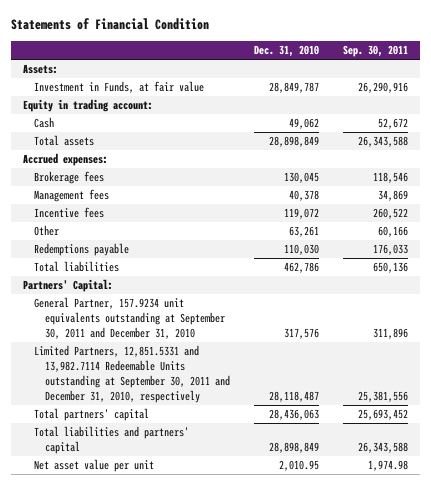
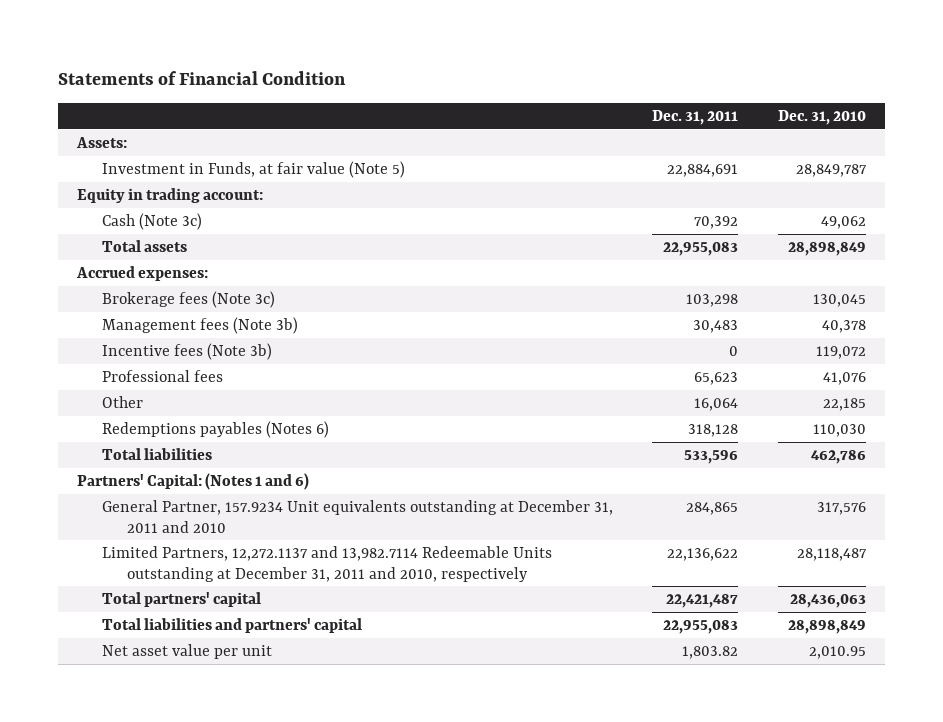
[342,45,408,58] Sep. 30, 2011 -> none
none -> [652,109,739,125] Dec. 31, 2011
[34,81,205,94] Investment in Funds, at fair value -> [101,160,405,178] Investment in Funds, at fair value (Note 5)
[34,117,55,129] Cash -> [101,212,202,230] Cash (Note 3c)
[34,171,105,185] Brokerage fees -> [101,290,275,308] Brokerage fees (Note 3c)
[34,189,110,203] Management fees -> [101,316,298,334] Management fees (Note 3b)
[34,207,105,219] Incentive fees -> [101,342,272,360] Incentive fees (Note 3b)
none -> [101,369,223,382] Professional fees
[289,226,320,238] 63,261 -> [822,397,866,411] 22,185
[34,243,130,257] Redemptions payable -> [101,420,329,438] Redemptions payables (Notes 6)
[23,279,114,293] Partners' Capital: -> [77,472,310,490] Partners' Capital: (Notes 1 and 6)
[34,297,226,340] General Partner, 157.9234 unit equivalents outstanding at September 30, 2011 and December 31, 2010 -> [101,499,613,533] General Partner, 157.9234 Unit equivalents outstanding at December 31, 2011 and 2010
[34,345,231,404] Limited Partners, 12,851.5331 and 13,982.7114 Redeemable Units outstanding at September 30, 2011 and December 31, 2010, respectively -> [101,545,552,582] Limited Partners, 12,272.1137 and 13,982.7114 Redeemable Units outstanding at December 31, 2011 and 2010, respectively

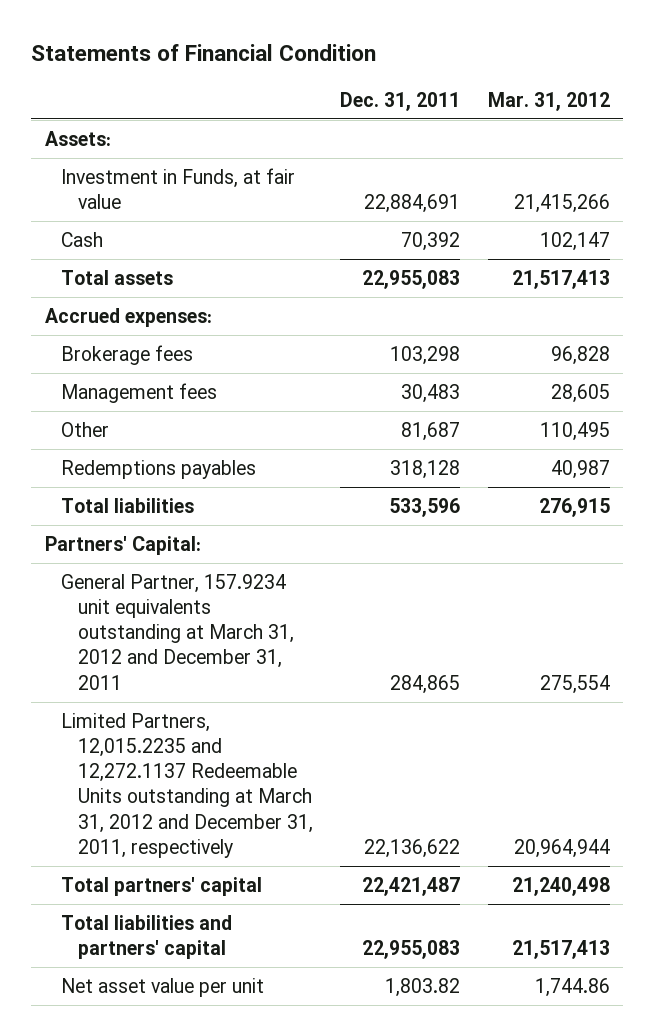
[777,109,866,125] Dec. 31, 2010 -> none
none -> [487,91,610,111] Mar. 31, 2012
[77,187,264,203] Equity in trading account: -> none
[101,160,405,178] Investment in Funds, at fair value (Note 5) -> [61,168,296,210] Investment in Funds, at fair value
[101,212,202,230] Cash (Note 3c) -> [61,232,104,248] Cash
[101,342,272,360] Incentive fees (Note 3b) -> none
[101,369,223,382] Professional fees -> none
[101,290,275,308] Brokerage fees (Note 3c) -> [61,345,194,366] Brokerage fees
[101,316,298,334] Management fees (Note 3b) -> [61,383,218,404] Management fees
[694,397,739,411] 16,064 -> [401,422,461,442] 81,687
[101,420,329,438] Redemptions payables (Notes 6) -> [61,460,257,480] Redemptions payables
[77,472,310,490] Partners' Capital: (Notes 1 and 6) -> [44,536,201,556] Partners' Capital:
[101,499,613,533] General Partner, 157.9234 Unit equivalents outstanding at December 31, 2011 and 2010 -> [61,574,294,690] General Partner, 157.9234 unit equivalents outstanding at March 31, 2012 and December 31, 2011
[101,545,552,582] Limited Partners, 12,272.1137 and 13,982.7114 Redeemable Units outstanding at December 31, 2011 and 2010, respectively -> [61,713,313,858] Limited Partners, 12,015.2235 and 12,272.1137 Redeemable Units outstanding at March 31, 2012 and December 31, 2011, respectively

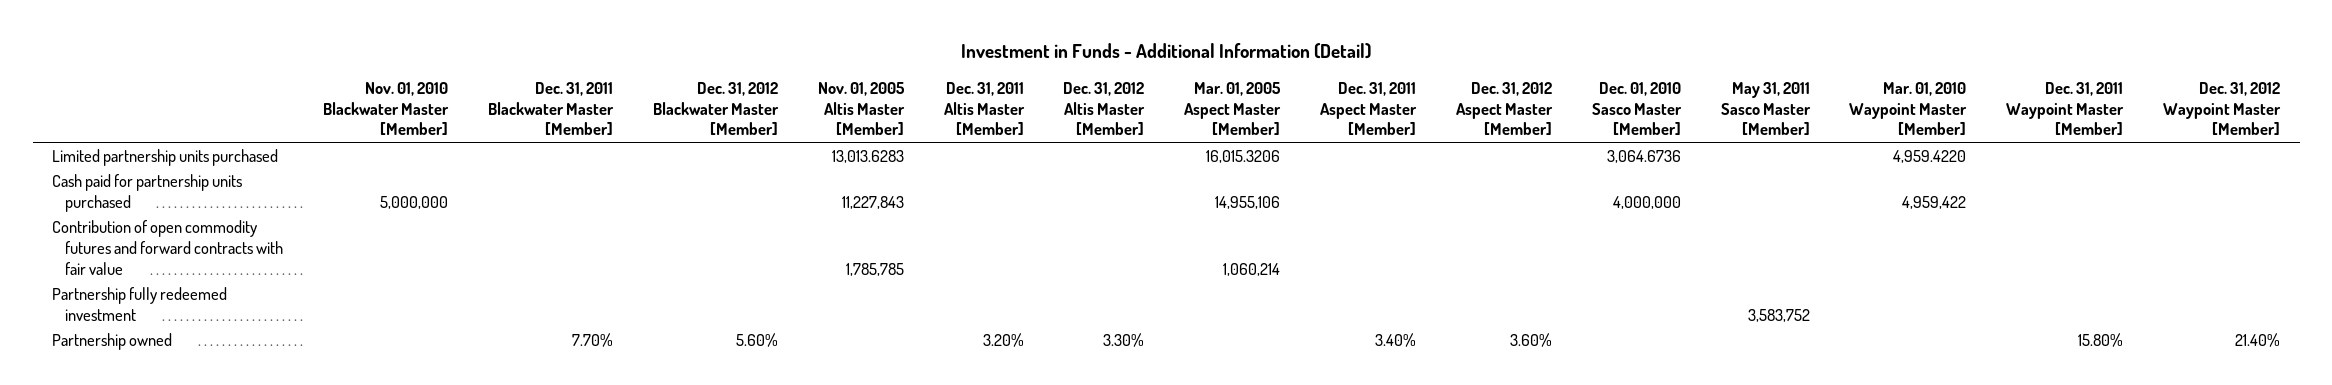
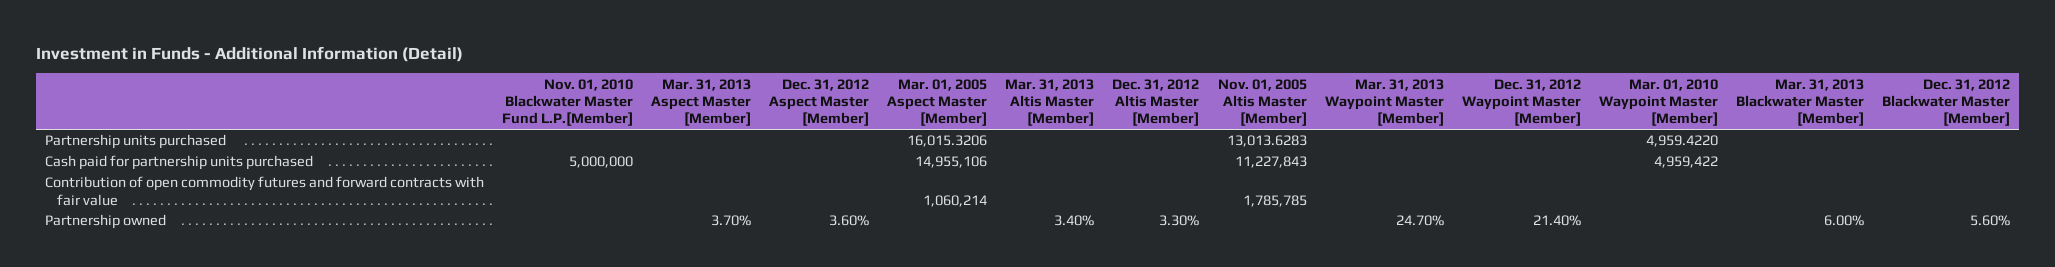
[323,81,450,136] Nov. 01, 2010 Blackwater Master [Member] -> none
[488,81,615,136] Dec. 31, 2011 Blackwater Master [Member] -> none
[943,81,1025,136] Dec. 31, 2011 Altis Master [Member] -> none
[1320,81,1418,136] Dec. 31, 2011 Aspect Master [Member] -> none
[1591,81,1682,136] Dec. 01, 2010 Sasco Master [Member] -> none
[1720,81,1811,136] May 31, 2011 Sasco Master [Member] -> none
[2006,81,2125,136] Dec. 31, 2011 Waypoint Master [Member] -> none
none -> [502,78,634,127] Nov. 01, 2010 Blackwater Master Fund L.P.[Member]
none -> [651,78,752,127] Mar. 31, 2013 Aspect Master [Member]
none -> [1005,78,1095,127] Mar. 31, 2013 Altis Master [Member]
none -> [1324,78,1444,127] Mar. 31, 2013 Waypoint Master [Member]
none -> [1735,78,1864,127] Mar. 31, 2013 Blackwater Master [Member]
[52,148,279,166] Limited partnership units purchased -> [45,134,227,150] Partnership units purchased
[52,286,228,321] Partnership fully redeemed investment -> none

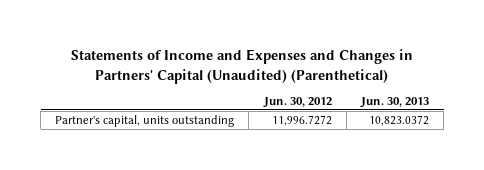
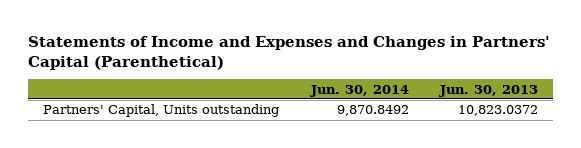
[71,49,414,84] Statements of Income and Expenses and Changes in Partners' Capital (Unaudited) (Parenthetical) -> [27,36,550,70] Statements of Income and Expenses and Changes in Partners' Capital (Parenthetical)
[262,97,332,109] Jun. 30, 2012 -> none
none -> [309,84,409,97] Jun. 30, 2014
[55,115,235,128] Partner's capital, units outstanding -> [43,104,280,118] Partners' Capital, Units outstanding

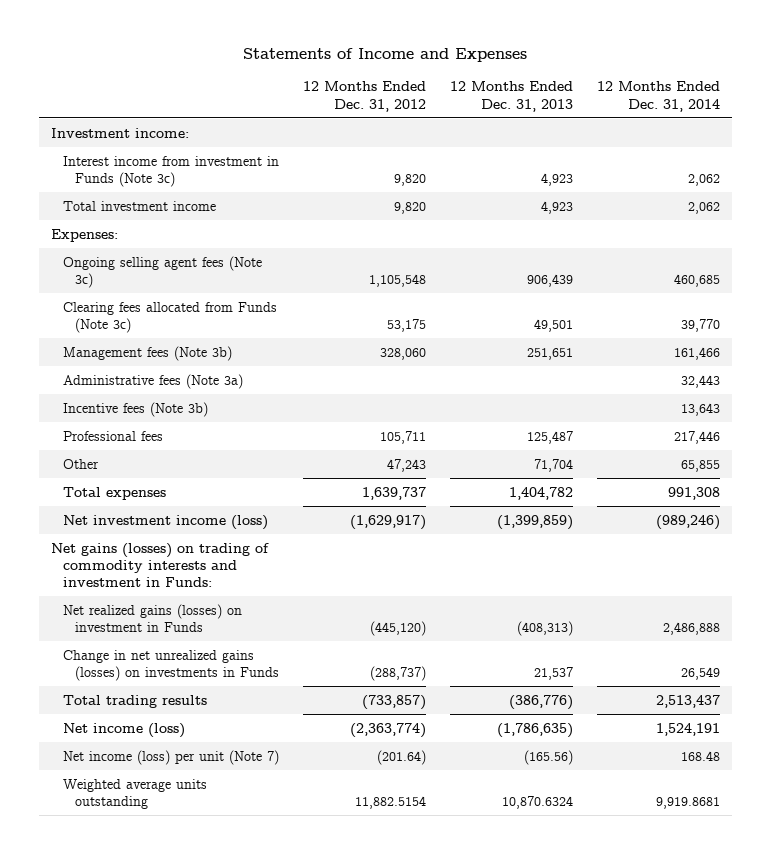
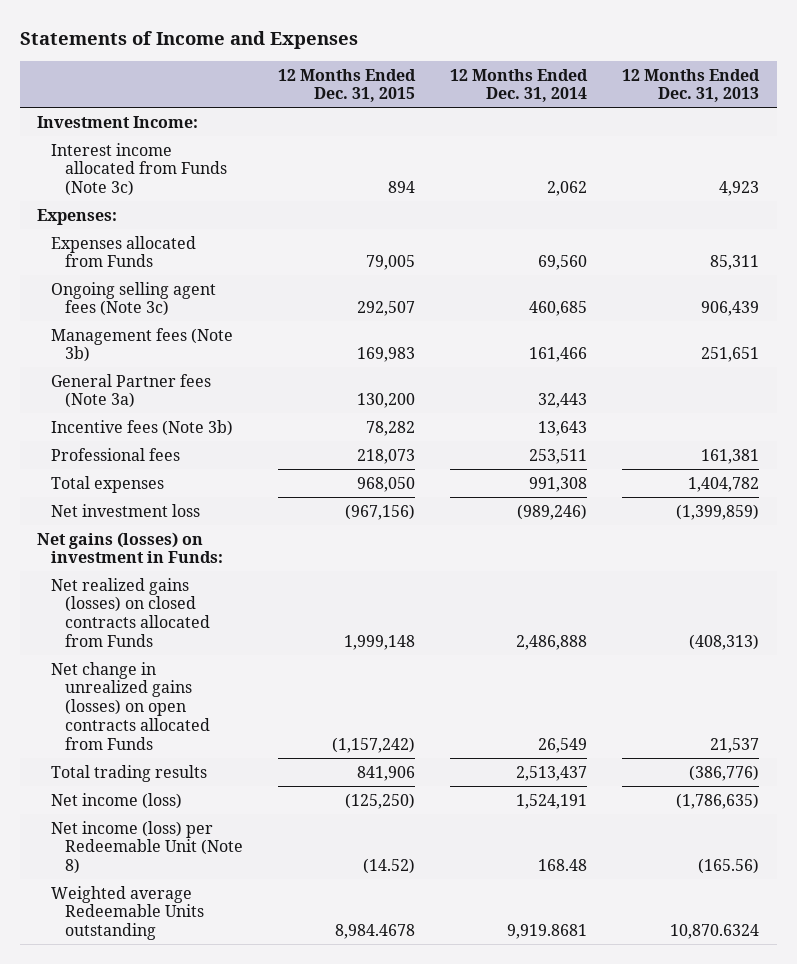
[303,81,427,112] 12 Months Ended Dec. 31, 2012 -> none
none -> [278,68,417,103] 12 Months Ended Dec. 31, 2015
[62,200,216,211] Total investment income -> none
[50,127,189,138] Investment income: -> [37,115,199,128] Investment Income:
[62,155,279,187] Interest income from investment in Funds (Note 3c) -> [51,142,228,197] Interest income allocated from Funds (Note 3c)
none -> [51,235,197,268] Expenses allocated from Funds
[62,301,277,333] Clearing fees allocated from Funds (Note 3c) -> none
[62,373,243,389] Administrative fees (Note 3a) -> [51,373,212,409] General Partner fees (Note 3a)
[62,458,99,469] Other -> none
[527,430,574,444] 125,487 -> [701,448,760,464] 161,381
[674,430,721,444] 217,446 -> [529,448,588,464] 253,511
[62,514,268,530] Net investment income (loss) -> [51,503,201,517] Net investment loss
[50,542,269,587] Net gains (losses) on trading of commodity interests and investment in Funds: -> [37,531,224,564] Net gains (losses) on investment in Funds:
[62,603,242,632] Net realized gains (losses) on investment in Funds -> [51,577,211,648] Net realized gains (losses) on closed contracts allocated from Funds
[62,649,280,681] Change in net unrealized gains (losses) on investments in Funds -> [51,661,211,750] Net change in unrealized gains (losses) on open contracts allocated from Funds
[62,749,279,765] Net income (loss) per unit (Note 7) -> [51,820,244,875] Net income (loss) per Redeemable Unit (Note 8)
[62,778,207,809] Weighted average units outstanding -> [51,885,205,941] Weighted average Redeemable Units outstanding

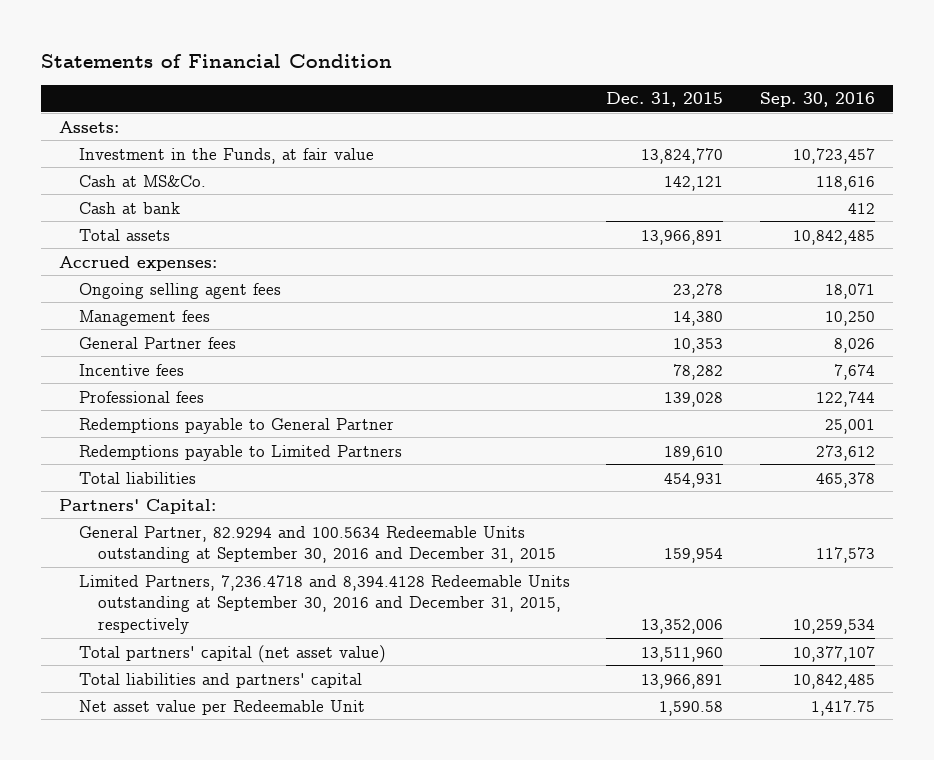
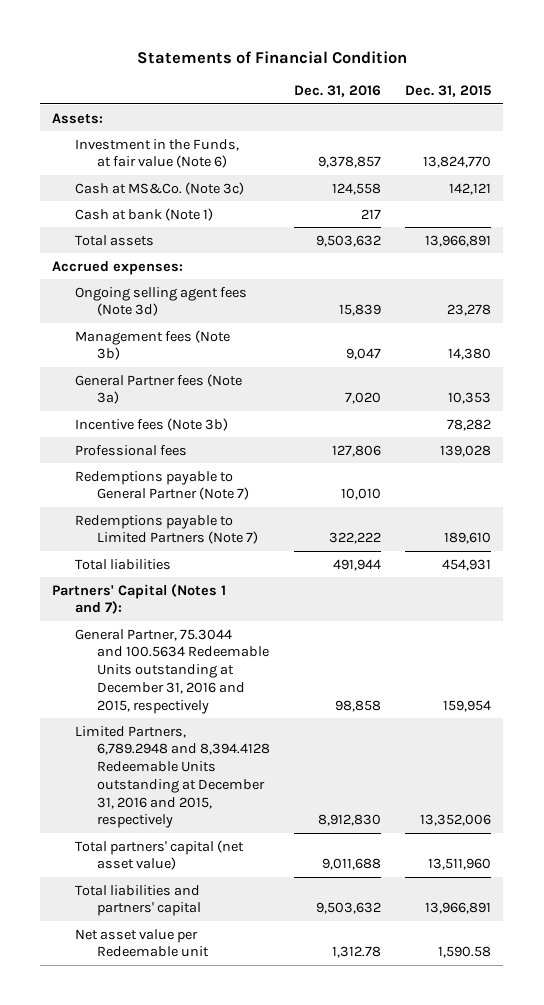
[759,92,875,108] Sep. 30, 2016 -> none
none -> [294,85,382,98] Dec. 31, 2016
[78,147,374,164] Investment in the Funds, at fair value -> [74,138,239,169] Investment in the Funds, at fair value (Note 6)
[78,174,206,187] Cash at MS&Co. -> [74,181,244,195] Cash at MS&Co. (Note 3c)
[78,201,180,214] Cash at bank -> [74,207,213,221] Cash at bank (Note 1)
[78,282,281,299] Ongoing selling agent fees -> [74,286,247,317] Ongoing selling agent fees (Note 3d)
[78,309,210,326] Management fees -> [74,329,230,361] Management fees (Note 3b)
[78,336,236,349] General Partner fees -> [74,373,242,405] General Partner fees (Note 3a)
[78,363,184,376] Incentive fees -> [74,417,228,431] Incentive fees (Note 3b)
[78,417,394,434] Redemptions payable to General Partner -> [74,470,250,501] Redemptions payable to General Partner (Note 7)
[78,444,402,461] Redemptions payable to Limited Partners -> [74,514,259,545] Redemptions payable to Limited Partners (Note 7)
[59,498,217,514] Partners' Capital: -> [52,583,227,615] Partners' Capital (Notes 1 and 7):
[78,525,556,564] General Partner, 82.9294 and 100.5634 Redeemable Units outstanding at September 30, 2016 and December 31, 2015 -> [74,628,270,714] General Partner, 75.3044 and 100.5634 Redeemable Units outstanding at December 31, 2016 and 2015, respectively
[78,574,570,634] Limited Partners, 7,236.4718 and 8,394.4128 Redeemable Units outstanding at September 30, 2016 and December 31, 2015, respectively -> [74,725,271,829] Limited Partners, 6,789.2948 and 8,394.4128 Redeemable Units outstanding at December 31, 2016 and 2015, respectively
[78,699,365,715] Net asset value per Redeemable Unit -> [74,928,210,958] Net asset value per Redeemable unit

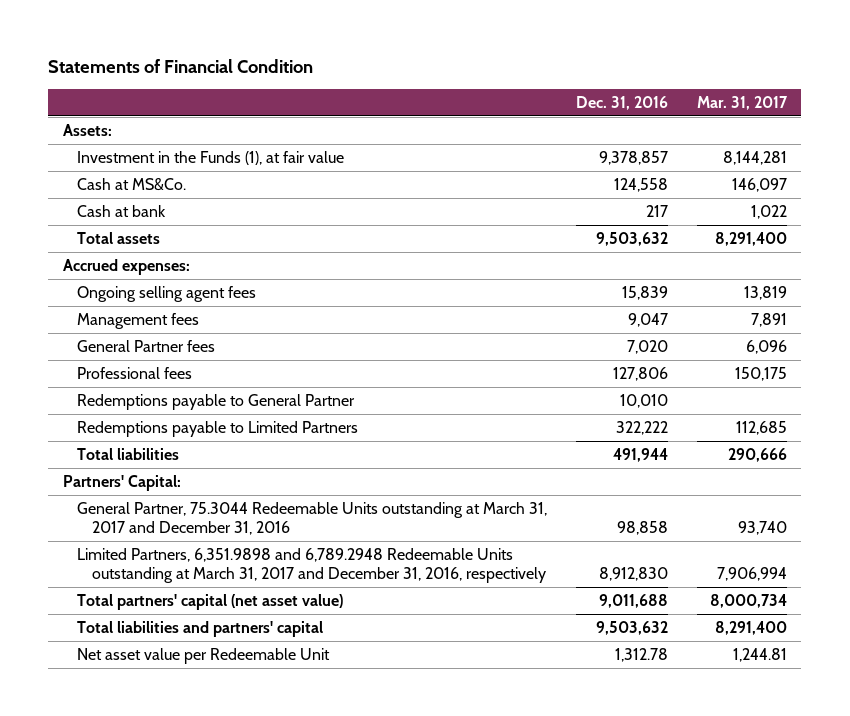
[405,85,492,98] Dec. 31, 2015 -> none
none -> [697,96,789,111] Mar. 31, 2017
[74,138,239,169] Investment in the Funds, at fair value (Note 6) -> [77,150,345,165] Investment in the Funds (1), at fair value
[74,181,244,195] Cash at MS&Co. (Note 3c) -> [77,177,187,191] Cash at MS&Co.
[74,207,213,221] Cash at bank (Note 1) -> [77,204,167,217] Cash at bank
[74,417,228,431] Incentive fees (Note 3b) -> none
[74,286,247,317] Ongoing selling agent fees (Note 3d) -> [77,285,257,302] Ongoing selling agent fees
[74,329,230,361] Management fees (Note 3b) -> [77,312,200,329] Management fees
[74,373,242,405] General Partner fees (Note 3a) -> [77,339,216,352] General Partner fees
[74,470,250,501] Redemptions payable to General Partner (Note 7) -> [77,393,356,410] Redemptions payable to General Partner
[74,514,259,545] Redemptions payable to Limited Partners (Note 7) -> [77,420,359,437] Redemptions payable to Limited Partners
[52,583,227,615] Partners' Capital (Notes 1 and 7): -> [62,474,181,491] Partners' Capital:
[74,628,270,714] General Partner, 75.3044 and 100.5634 Redeemable Units outstanding at December 31, 2016 and 2015, respectively -> [77,501,548,536] General Partner, 75.3044 Redeemable Units outstanding at March 31, 2017 and December 31, 2016
[74,725,271,829] Limited Partners, 6,789.2948 and 8,394.4128 Redeemable Units outstanding at December 31, 2016 and 2015, respectively -> [77,547,547,584] Limited Partners, 6,351.9898 and 6,789.2948 Redeemable Units outstanding at March 31, 2017 and December 31, 2016, respectively
[74,928,210,958] Net asset value per Redeemable unit -> [77,647,331,664] Net asset value per Redeemable Unit

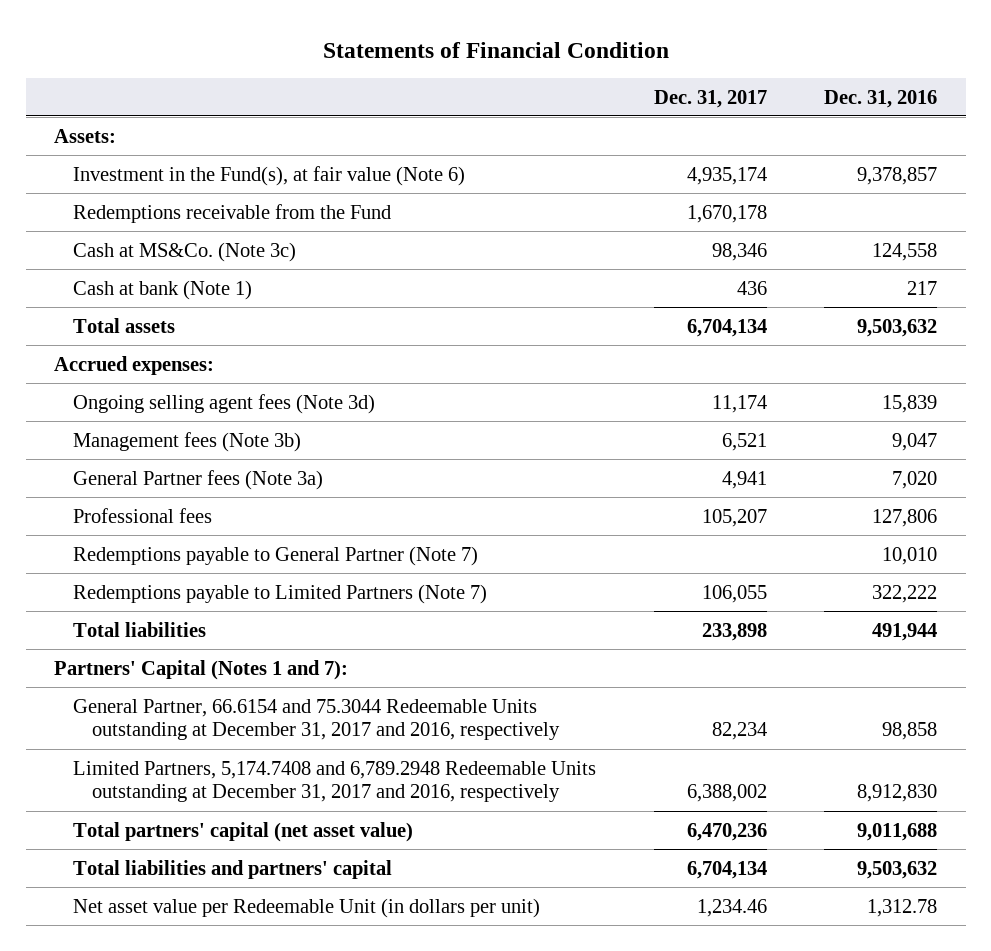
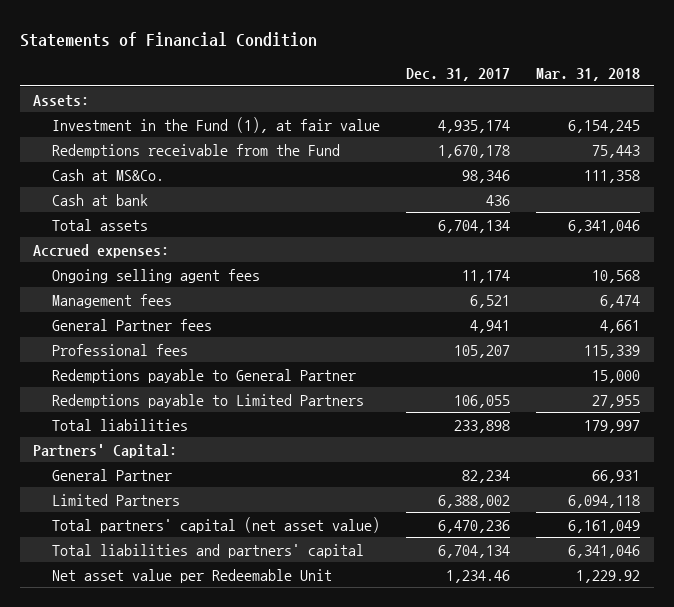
[824,89,938,108] Dec. 31, 2016 -> none
none -> [536,68,641,82] Mar. 31, 2018
[73,165,466,186] Investment in the Fund(s), at fair value (Note 6) -> [51,116,380,133] Investment in the Fund (1), at fair value
[73,241,297,262] Cash at MS&Co. (Note 3c) -> [51,168,164,181] Cash at MS&Co.
[73,279,253,300] Cash at bank (Note 1) -> [51,193,148,206] Cash at bank
[73,393,376,414] Ongoing selling agent fees (Note 3d) -> [51,268,260,283] Ongoing selling agent fees
[73,431,302,452] Management fees (Note 3b) -> [51,293,172,308] Management fees
[73,469,324,490] General Partner fees (Note 3a) -> [51,318,212,331] General Partner fees
[73,545,479,566] Redemptions payable to General Partner (Note 7) -> [51,368,356,383] Redemptions payable to General Partner
[73,583,488,604] Redemptions payable to Limited Partners (Note 7) -> [51,393,364,408] Redemptions payable to Limited Partners
[54,659,349,680] Partners' Capital (Notes 1 and 7): -> [33,443,178,458] Partners' Capital:
[73,698,561,741] General Partner, 66.6154 and 75.3044 Redeemable Units outstanding at December 31, 2017 and 2016, respectively -> [51,468,172,481] General Partner
[73,760,597,803] Limited Partners, 5,174.7408 and 6,789.2948 Redeemable Units outstanding at December 31, 2017 and 2016, respectively -> [51,493,180,506] Limited Partners
[73,897,541,918] Net asset value per Redeemable Unit (in dollars per unit) -> [51,568,332,583] Net asset value per Redeemable Unit

